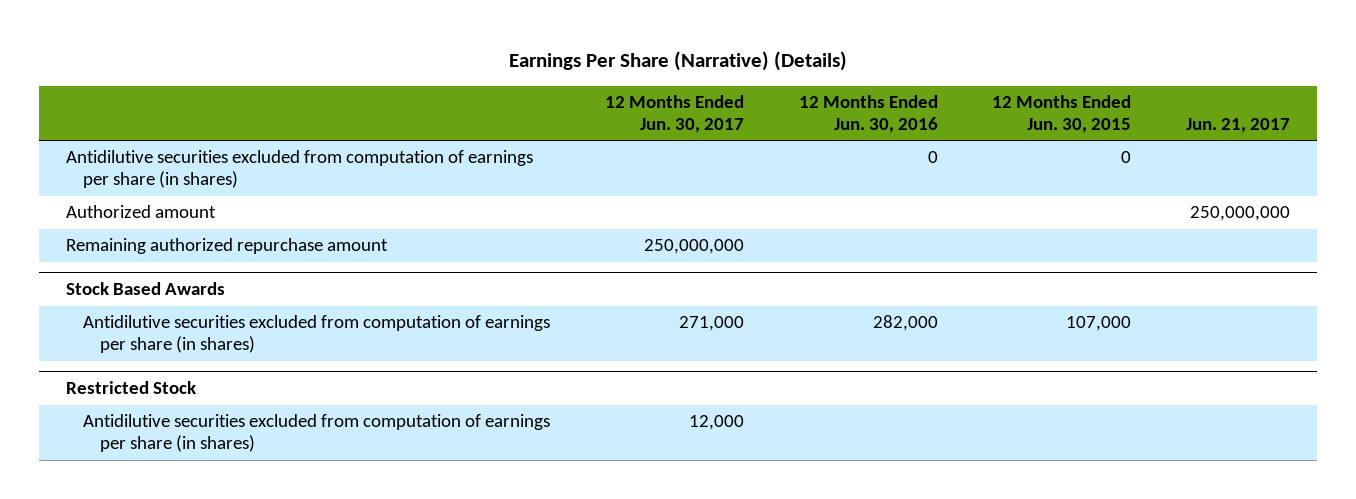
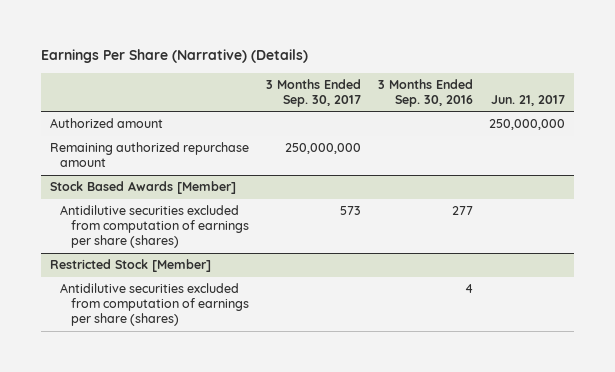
[604,95,744,133] 12 Months Ended Jun. 30, 2017 -> none
[798,95,938,133] 12 Months Ended Jun. 30, 2016 -> none
[992,95,1132,133] 12 Months Ended Jun. 30, 2015 -> none
none -> [265,78,361,107] 3 Months Ended Sep. 30, 2017
none -> [377,78,473,107] 3 Months Ended Sep. 30, 2016
[66,150,534,189] Antidilutive securities excluded from computation of earnings per share (in shares) -> none
[66,282,226,296] Stock Based Awards -> [49,181,236,195] Stock Based Awards [Member]
[83,315,551,354] Antidilutive securities excluded from computation of earnings per share (in shares) -> [60,205,249,249] Antidilutive securities excluded from computation of earnings per share (shares)
[66,381,197,395] Restricted Stock -> [49,259,211,273] Restricted Stock [Member]
[83,414,551,453] Antidilutive securities excluded from computation of earnings per share (in shares) -> [60,283,249,327] Antidilutive securities excluded from computation of earnings per share (shares)

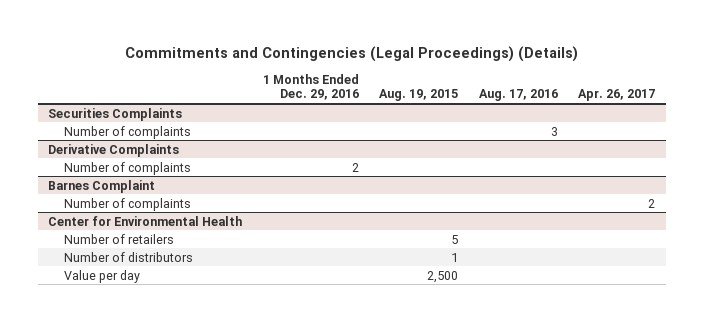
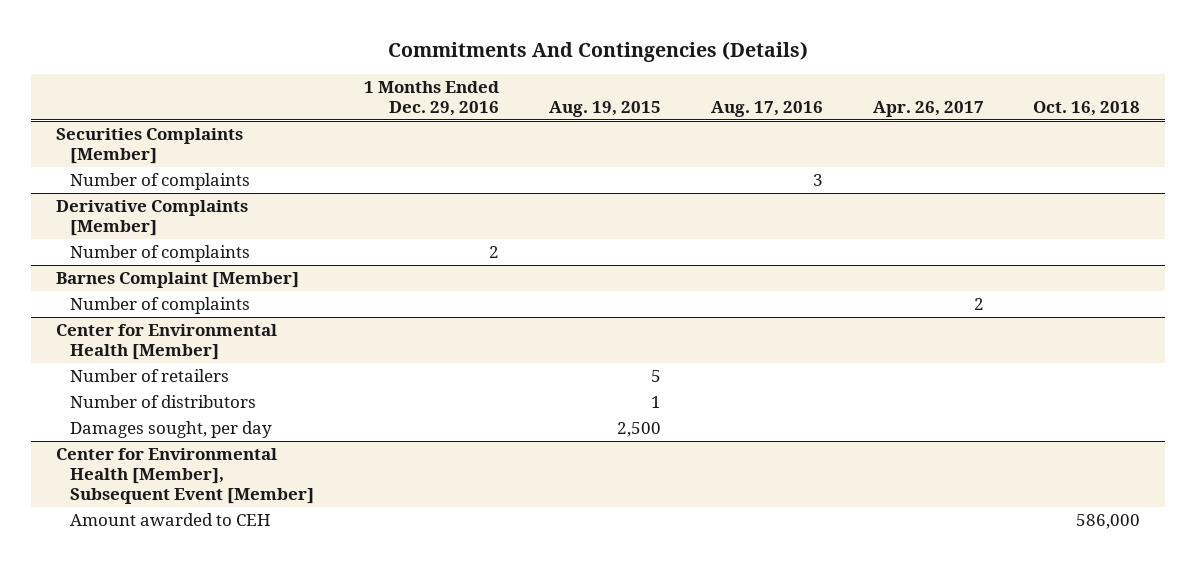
[124,45,578,62] Commitments and Contingencies (Legal Proceedings) (Details) -> [388,40,809,62] Commitments And Contingencies (Details)
none -> [1033,100,1141,116] Oct. 16, 2018
[48,107,183,121] Securities Complaints -> [55,128,243,165] Securities Complaints [Member]
[48,143,180,157] Derivative Complaints -> [55,200,248,237] Derivative Complaints [Member]
[48,179,156,193] Barnes Complaint -> [55,272,299,289] Barnes Complaint [Member]
[48,215,243,226] Center for Environmental Health -> [55,324,277,361] Center for Environmental Health [Member]
[63,269,140,283] Value per day -> [69,421,272,439] Damages sought, per day
none -> [55,448,314,505] Center for Environmental Health [Member], Subsequent Event [Member]
none -> [69,513,270,527] Amount awarded to CEH

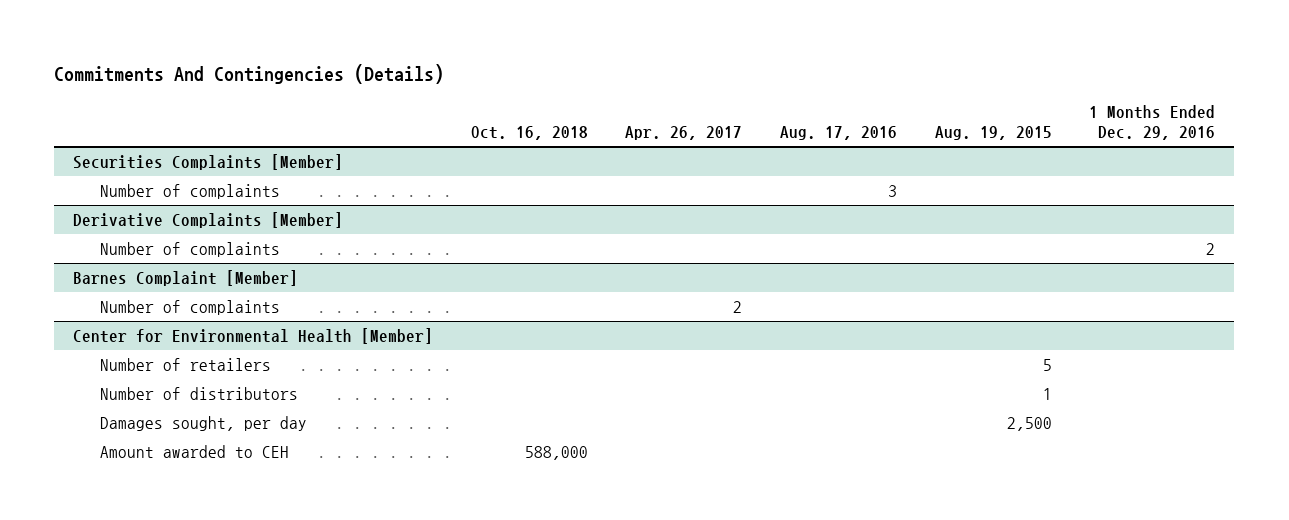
[55,448,314,505] Center for Environmental Health [Member], Subsequent Event [Member] -> none
[69,513,270,527] Amount awarded to CEH -> none
none -> [100,445,290,459] Amount awarded to CEH

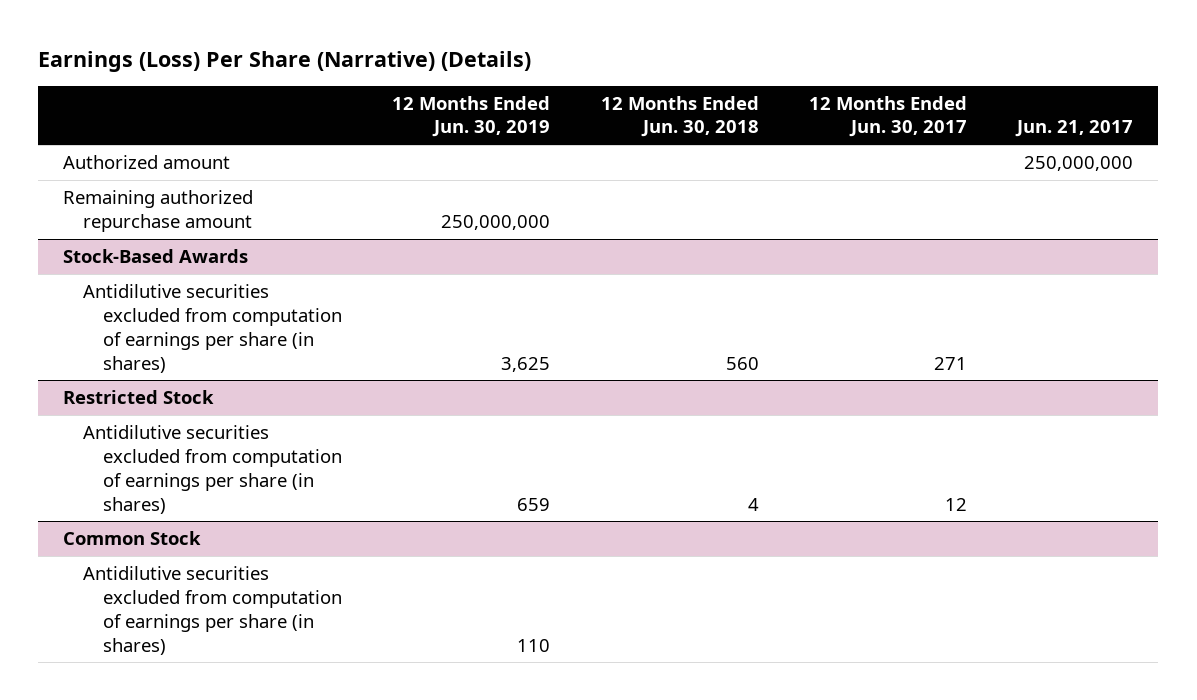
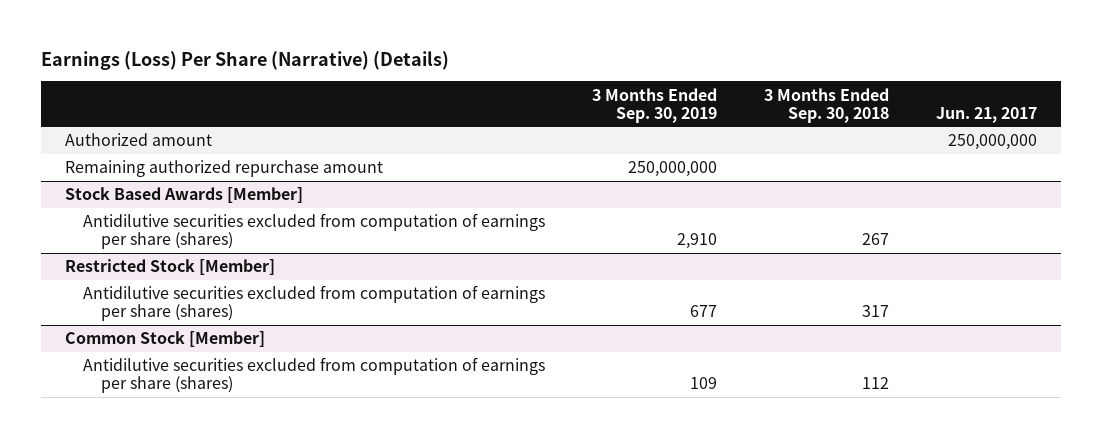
[392,95,551,138] 12 Months Ended Jun. 30, 2019 -> none
[600,95,759,138] 12 Months Ended Jun. 30, 2018 -> none
[808,95,967,138] 12 Months Ended Jun. 30, 2017 -> none
none -> [591,87,717,123] 3 Months Ended Sep. 30, 2019
none -> [763,87,889,123] 3 Months Ended Sep. 30, 2018
[63,249,249,264] Stock-Based Awards -> [64,187,303,204] Stock Based Awards [Member]
[83,284,343,373] Antidilutive securities excluded from computation of earnings per share (in shares) -> [82,213,545,250] Antidilutive securities excluded from computation of earnings per share (shares)
[63,390,215,405] Restricted Stock -> [64,259,275,276] Restricted Stock [Member]
[83,425,343,514] Antidilutive securities excluded from computation of earnings per share (in shares) -> [82,285,545,322] Antidilutive securities excluded from computation of earnings per share (shares)
[63,531,202,546] Common Stock -> [64,331,265,348] Common Stock [Member]
[83,566,343,655] Antidilutive securities excluded from computation of earnings per share (in shares) -> [82,357,545,394] Antidilutive securities excluded from computation of earnings per share (shares)

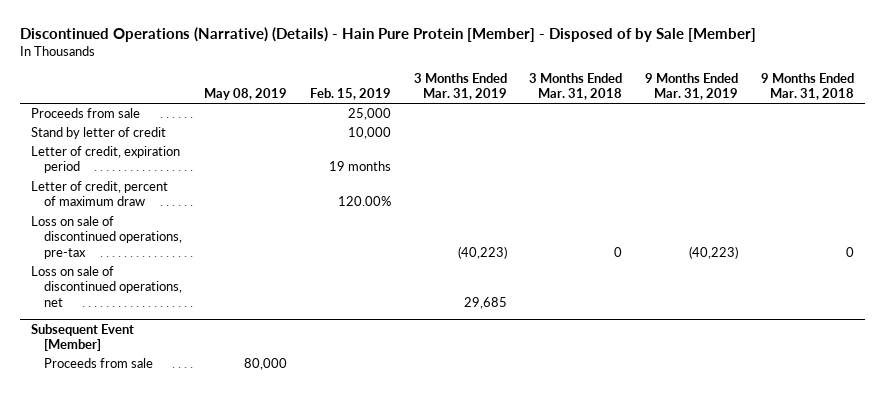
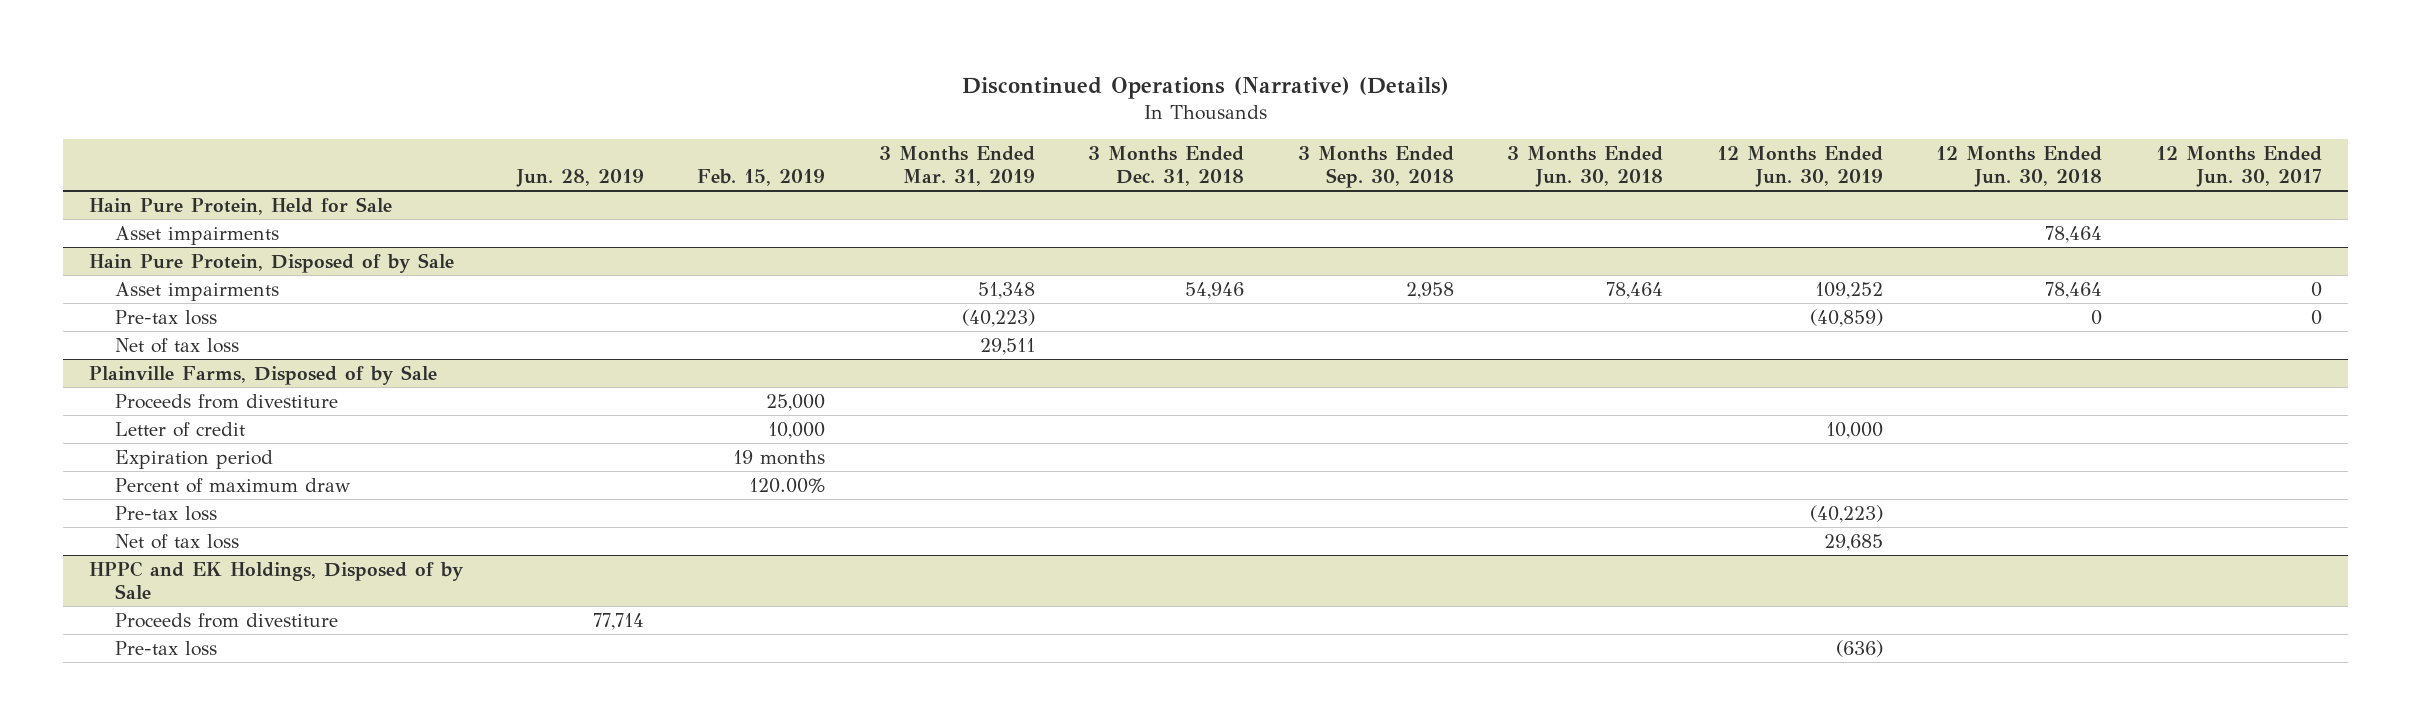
[20,27,757,43] Discontinued Operations (Narrative) (Details) - Hain Pure Protein [Member] - Disposed of by Sale [Member] -> [961,76,1449,99] Discontinued Operations (Narrative) (Details)
[204,88,288,101] May 08, 2019 -> none
[529,72,623,101] 3 Months Ended Mar. 31, 2018 -> none
[645,72,739,101] 9 Months Ended Mar. 31, 2019 -> none
[760,72,854,101] 9 Months Ended Mar. 31, 2018 -> none
none -> [515,168,644,187] Jun. 28, 2019
none -> [1088,145,1245,186] 3 Months Ended Dec. 31, 2018
none -> [1297,145,1454,188] 3 Months Ended Sep. 30, 2018
none -> [1507,145,1664,187] 3 Months Ended Jun. 30, 2018
none -> [1716,145,1883,187] 12 Months Ended Jun. 30, 2019
none -> [1936,145,2103,187] 12 Months Ended Jun. 30, 2018
none -> [2155,145,2322,187] 12 Months Ended Jun. 30, 2017
[31,108,141,119] Proceeds from sale -> none
[31,127,167,140] Stand by letter of credit -> none
[31,146,181,174] Letter of credit, expiration period -> none
[31,181,169,207] Letter of credit, percent of maximum draw -> none
[31,216,182,259] Loss on sale of discontinued operations, pre-tax -> none
[31,266,182,307] Loss on sale of discontinued operations, net -> none
[31,323,135,352] Subsequent Event [Member] -> none
[43,358,153,369] Proceeds from sale -> none
none -> [89,196,393,215] Hain Pure Protein, Held for Sale
none -> [114,225,279,245] Asset impairments
none -> [89,252,455,273] Hain Pure Protein, Disposed of by Sale
none -> [114,281,279,301] Asset impairments
none -> [114,309,217,325] Pre-tax loss
none -> [114,337,239,353] Net of tax loss
none -> [89,364,438,385] Plainville Farms, Disposed of by Sale
none -> [114,393,338,409] Proceeds from divestiture
none -> [114,421,245,437] Letter of credit
none -> [114,449,273,469] Expiration period
none -> [114,477,351,493] Percent of maximum draw
none -> [114,505,217,521] Pre-tax loss
none -> [114,533,239,549] Net of tax loss
none -> [89,560,465,599] HPPC and EK Holdings, Disposed of by Sale
none -> [114,612,338,628] Proceeds from divestiture
none -> [114,640,217,656] Pre-tax loss

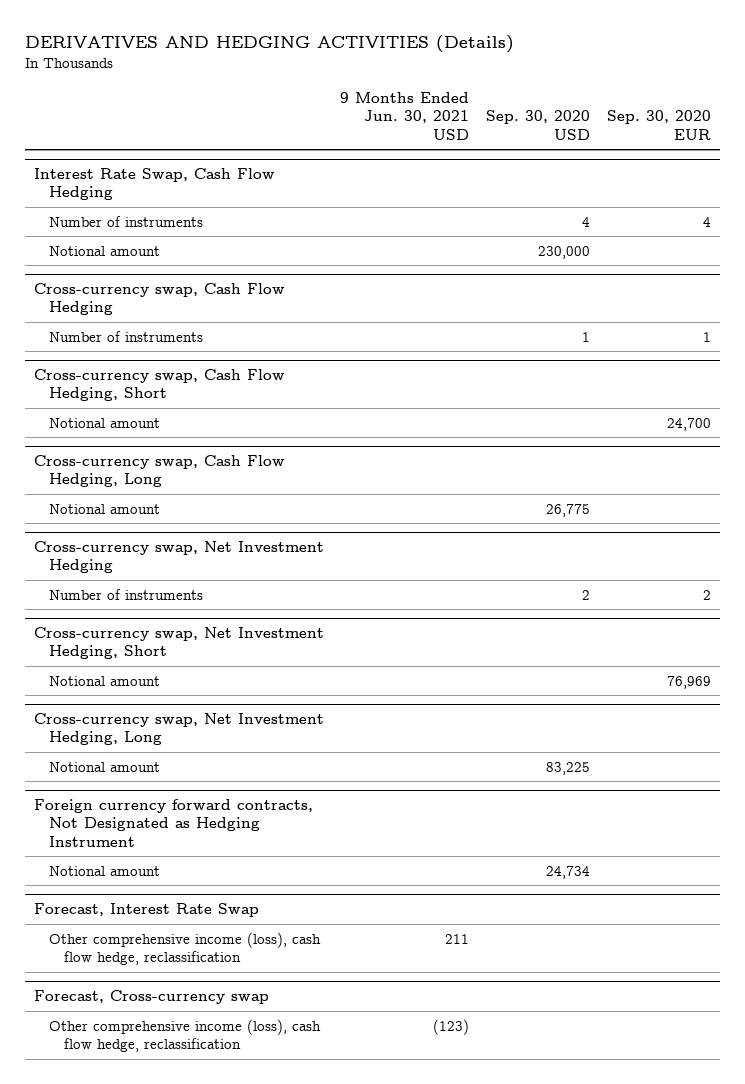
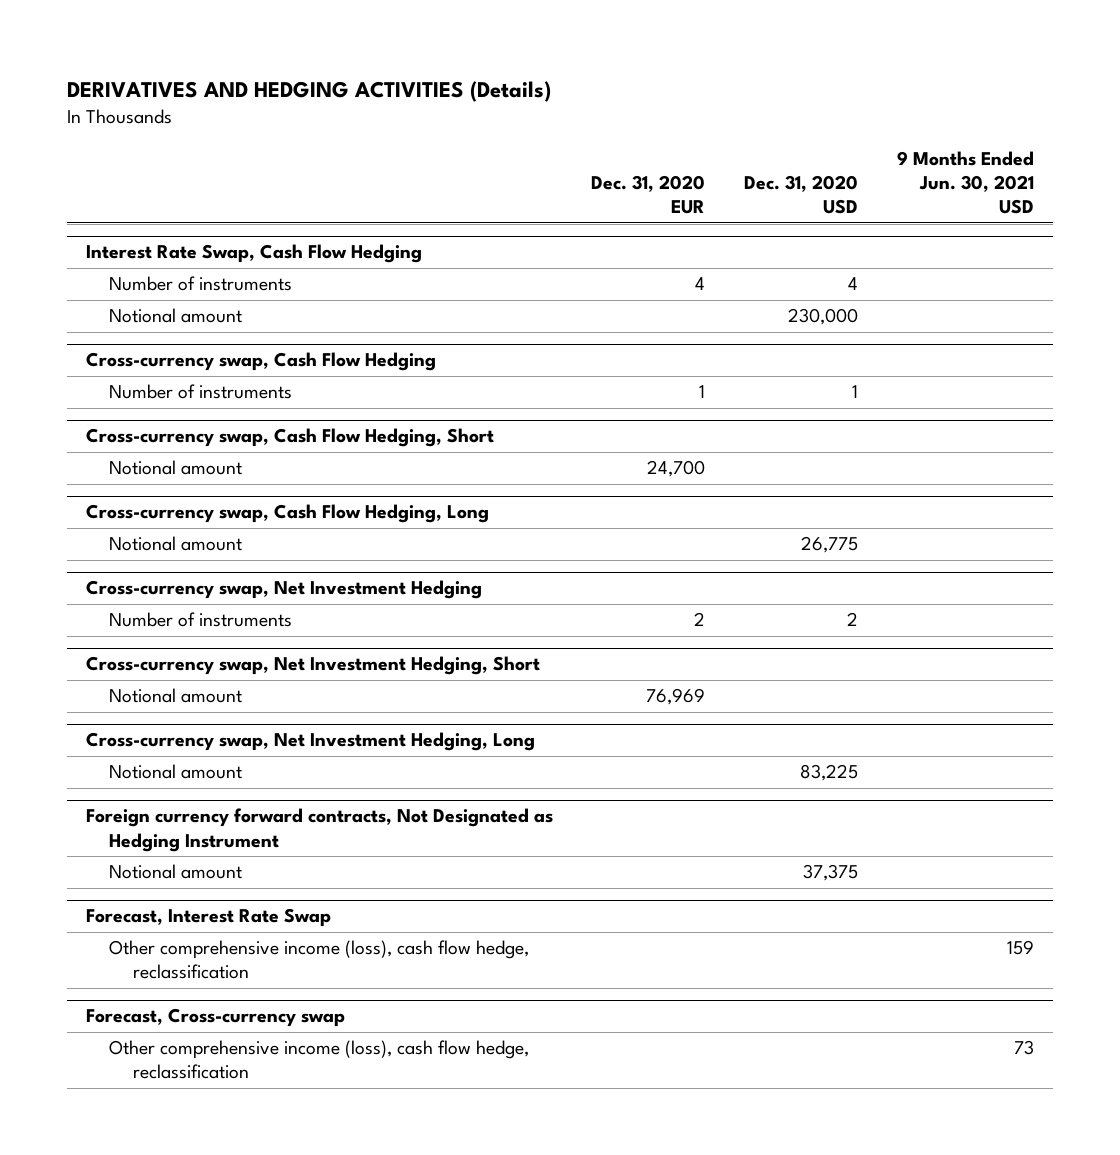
[486,110,591,140] Sep. 30, 2020 USD -> none
[607,110,712,140] Sep. 30, 2020 EUR -> none
none -> [591,175,706,215] Dec. 31, 2020 EUR
none -> [744,175,859,215] Dec. 31, 2020 USD
[445,933,470,944] 211 -> [1006,940,1034,956] 159
[433,1018,470,1035] (123) -> [1013,1040,1034,1056] 73

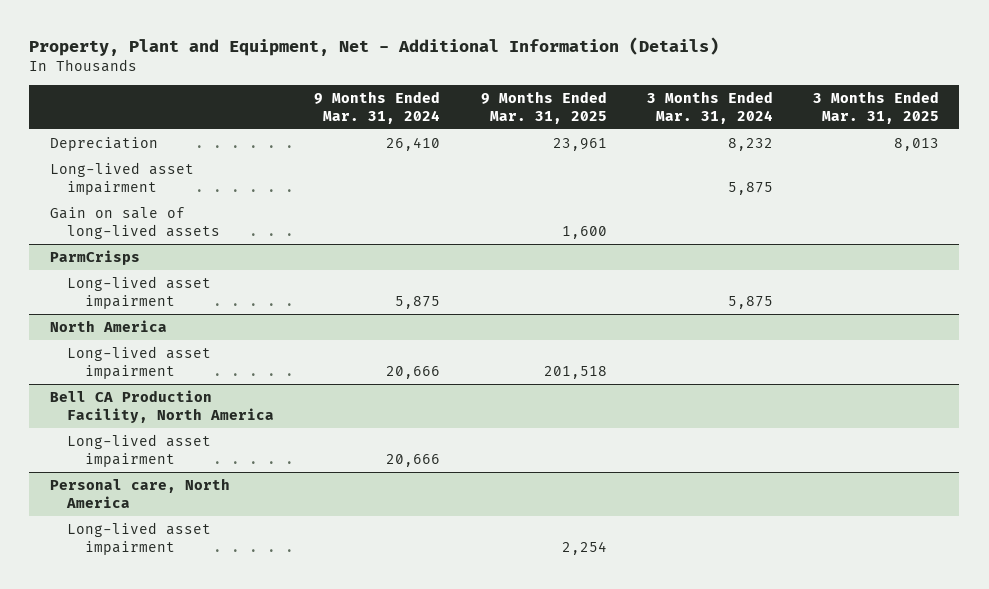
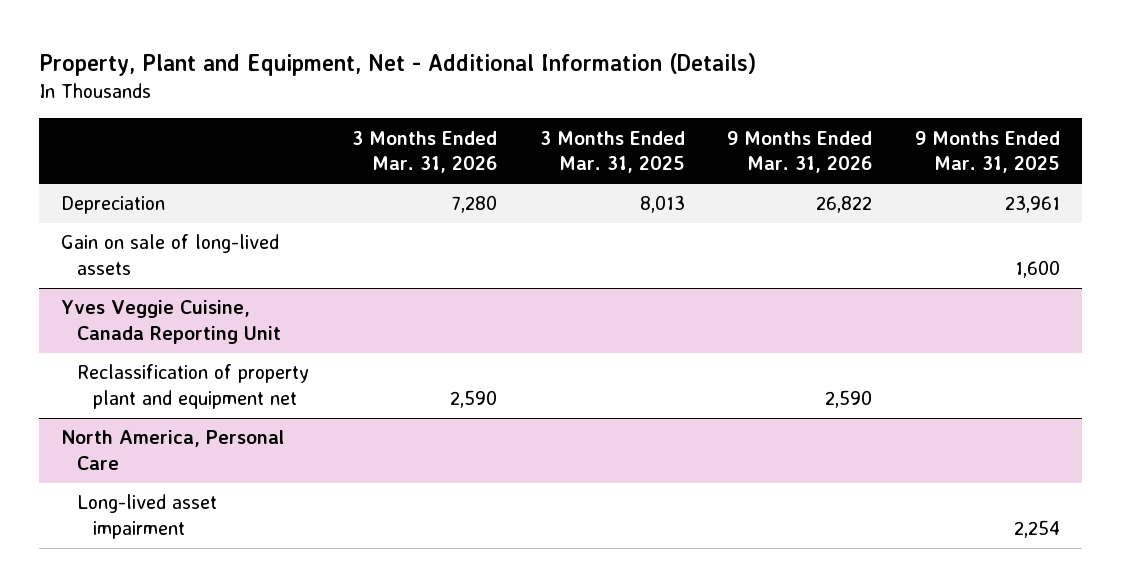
[314,90,441,124] 9 Months Ended Mar. 31, 2024 -> none
[646,90,773,124] 3 Months Ended Mar. 31, 2024 -> none
none -> [351,130,497,174] 3 Months Ended Mar. 31, 2026
none -> [727,130,873,174] 9 Months Ended Mar. 31, 2026
[49,161,194,195] Long-lived asset impairment -> none
[49,249,140,265] ParmCrisps -> none
[67,275,212,309] Long-lived asset impairment -> none
[49,319,167,332] North America -> none
[67,345,212,379] Long-lived asset impairment -> none
[49,389,275,423] Bell CA Production Facility, North America -> none
[67,433,212,467] Long-lived asset impairment -> none
none -> [60,300,281,345] Yves Veggie Cuisine, Canada Reporting Unit
none -> [76,364,309,410] Reclassification of property plant and equipment net
[49,477,230,508] Personal care, North America -> [60,430,284,471] North America, Personal Care

